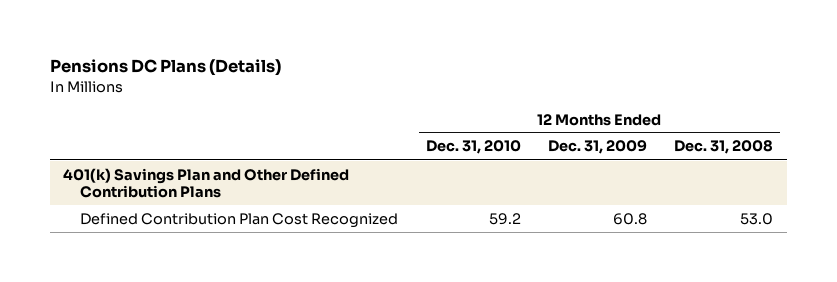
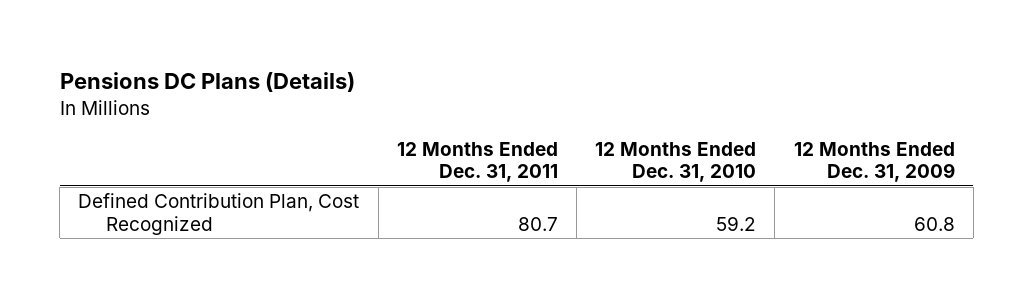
[674,140,774,155] Dec. 31, 2008 -> none
none -> [396,141,558,183] 12 Months Ended Dec. 31, 2011
[63,167,350,198] 401(k) Savings Plan and Other Defined Contribution Plans -> none
[80,212,399,228] Defined Contribution Plan Cost Recognized -> [78,193,360,235] Defined Contribution Plan, Cost Recognized

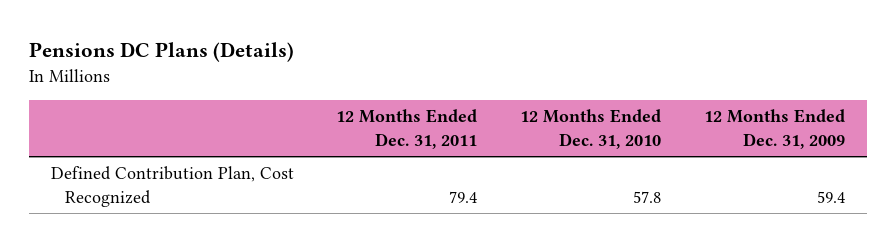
[517,216,558,231] 80.7 -> [449,190,478,203] 79.4
[716,215,757,231] 59.2 -> [633,190,662,203] 57.8
[913,216,955,231] 60.8 -> [817,190,846,203] 59.4

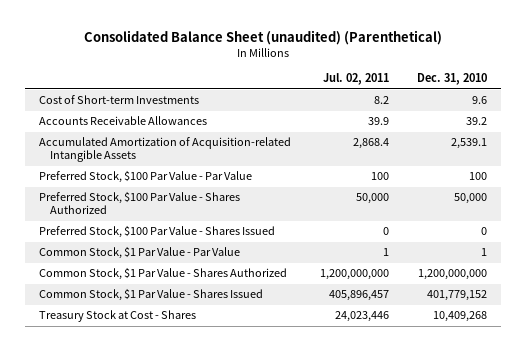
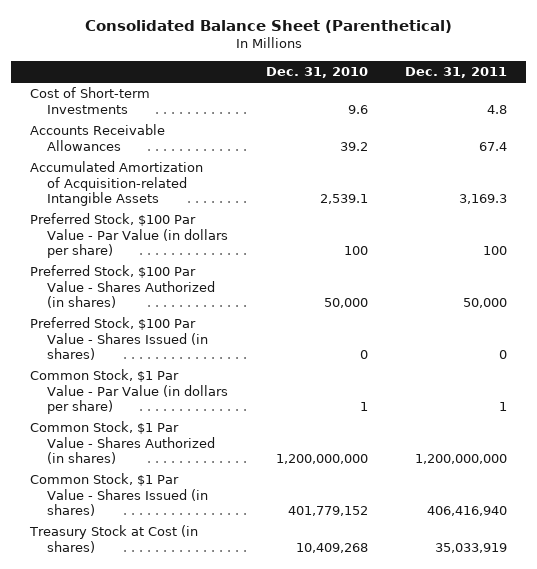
[84,29,443,45] Consolidated Balance Sheet (unaudited) (Parenthetical) -> [84,19,452,33] Consolidated Balance Sheet (Parenthetical)
[322,73,389,86] Jul. 02, 2011 -> none
none -> [405,66,508,78] Dec. 31, 2011
[38,170,252,184] Preferred Stock, $100 Par Value - Par Value -> [30,213,229,258] Preferred Stock, $100 Par Value - Par Value (in dollars per share)
[38,191,240,215] Preferred Stock, $100 Par Value - Shares Authorized -> [30,265,216,308] Preferred Stock, $100 Par Value - Shares Authorized (in shares)
[38,225,275,239] Preferred Stock, $100 Par Value - Shares Issued -> [30,317,209,360] Preferred Stock, $100 Par Value - Shares Issued (in shares)
[38,246,240,260] Common Stock, $1 Par Value - Par Value -> [30,369,229,414] Common Stock, $1 Par Value - Par Value (in dollars per share)
[38,267,287,281] Common Stock, $1 Par Value - Shares Authorized -> [30,421,216,464] Common Stock, $1 Par Value - Shares Authorized (in shares)
[38,288,263,302] Common Stock, $1 Par Value - Shares Issued -> [30,473,209,516] Common Stock, $1 Par Value - Shares Issued (in shares)
[38,310,196,323] Treasury Stock at Cost - Shares -> [29,525,199,553] Treasury Stock at Cost (in shares)

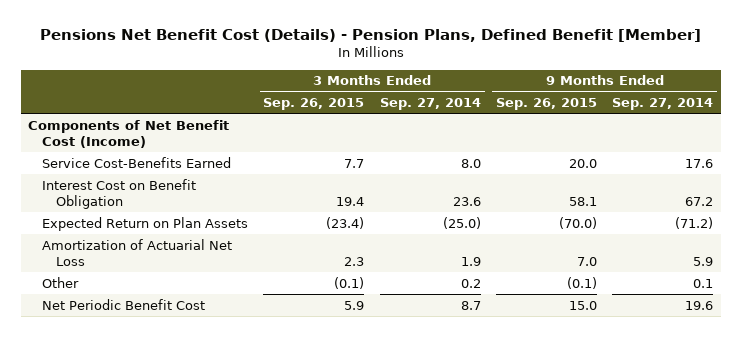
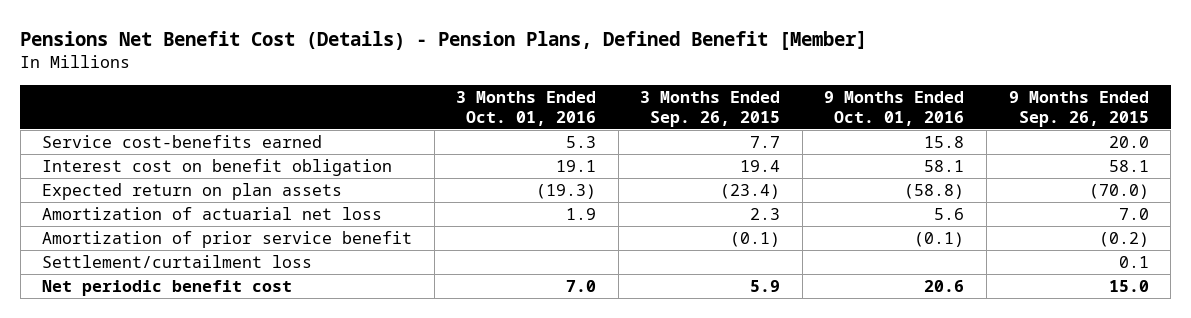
[379,98,481,111] Sep. 27, 2014 -> none
[612,98,714,111] Sep. 27, 2014 -> none
none -> [456,90,597,126] 3 Months Ended Oct. 01, 2016
none -> [824,90,965,126] 9 Months Ended Oct. 01, 2016
[28,119,230,148] Components of Net Benefit Cost (Income) -> none
[42,276,80,288] Other -> none
[42,156,232,168] Service Cost-Benefits Earned -> [42,135,323,149] Service cost-benefits earned
[42,178,197,209] Interest Cost on Benefit Obligation -> [42,159,393,177] Interest cost on benefit obligation
[42,216,249,231] Expected Return on Plan Assets -> [42,183,343,201] Expected return on plan assets
[42,238,233,266] Amortization of Actuarial Net Loss -> [42,207,383,221] Amortization of actuarial net loss
none -> [42,231,413,249] Amortization of prior service benefit
none -> [42,255,313,269] Settlement/curtailment loss
[42,298,206,310] Net Periodic Benefit Cost -> [42,280,293,297] Net periodic benefit cost

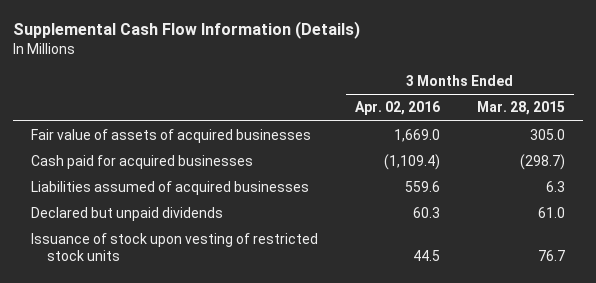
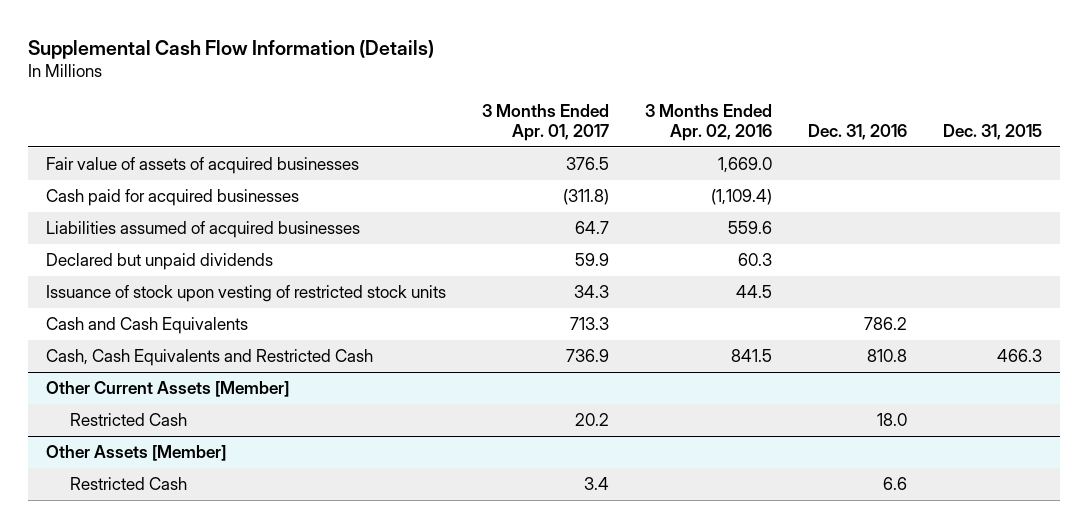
[476,101,565,116] Mar. 28, 2015 -> none
none -> [482,103,610,141] 3 Months Ended Apr. 01, 2017
none -> [807,123,907,140] Dec. 31, 2016
none -> [942,123,1042,140] Dec. 31, 2015
none -> [46,317,249,335] Cash and Cash Equivalents
none -> [46,349,374,367] Cash, Cash Equivalents and Restricted Cash
none -> [46,381,290,398] Other Current Assets [Member]
none -> [70,413,188,427] Restricted Cash
none -> [46,445,227,462] Other Assets [Member]
none -> [70,477,188,491] Restricted Cash

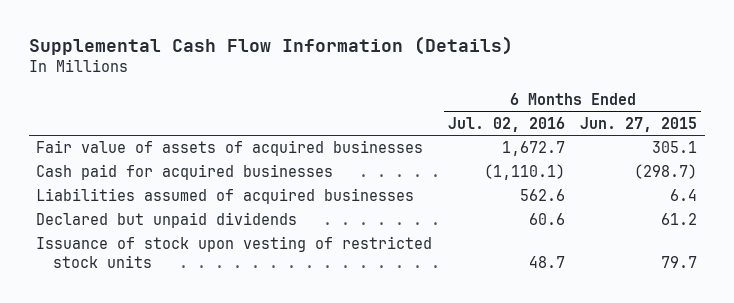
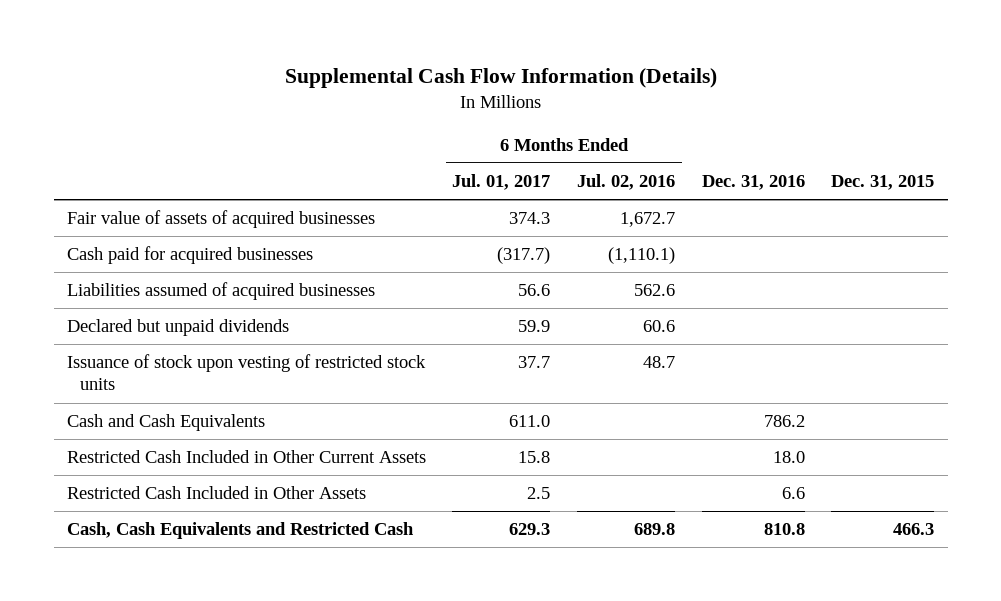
[580,116,698,132] Jun. 27, 2015 -> none
none -> [452,174,551,191] Jul. 01, 2017
none -> [701,175,805,191] Dec. 31, 2016
none -> [831,175,935,191] Dec. 31, 2015
none -> [66,414,265,432] Cash and Cash Equivalents
none -> [66,450,426,464] Restricted Cash Included in Other Current Assets
none -> [66,486,366,500] Restricted Cash Included in Other Assets
none -> [66,522,414,540] Cash, Cash Equivalents and Restricted Cash

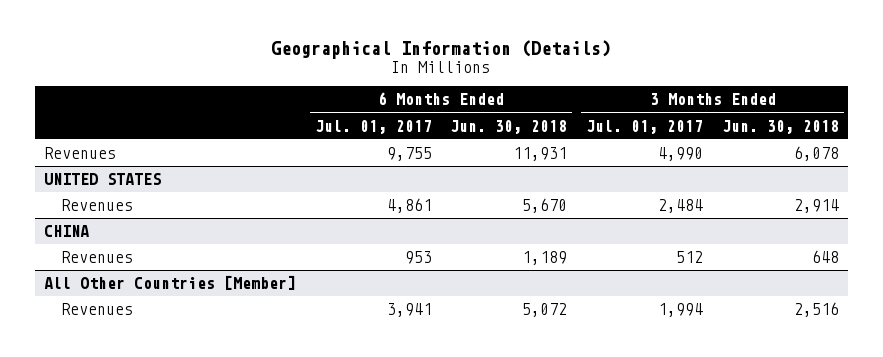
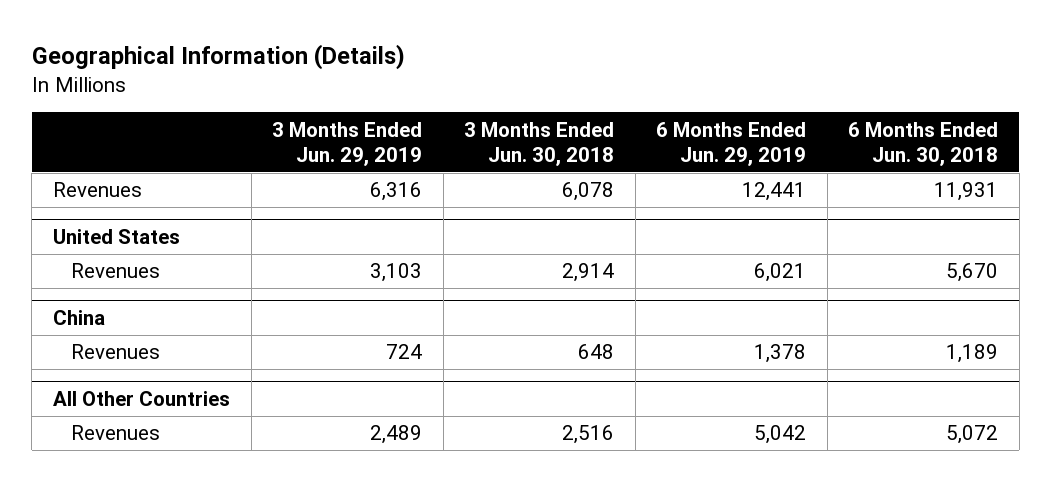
[314,119,432,134] Jul. 01, 2017 -> none
[586,119,704,134] Jul. 01, 2017 -> none
none -> [272,121,423,166] 3 Months Ended Jun. 29, 2019
none -> [656,121,807,166] 6 Months Ended Jun. 29, 2019
[43,173,161,186] UNITED STATES -> [53,229,181,245] United States
[43,225,89,238] CHINA -> [53,310,106,326] China
[43,275,296,291] All Other Countries [Member] -> [53,391,231,407] All Other Countries

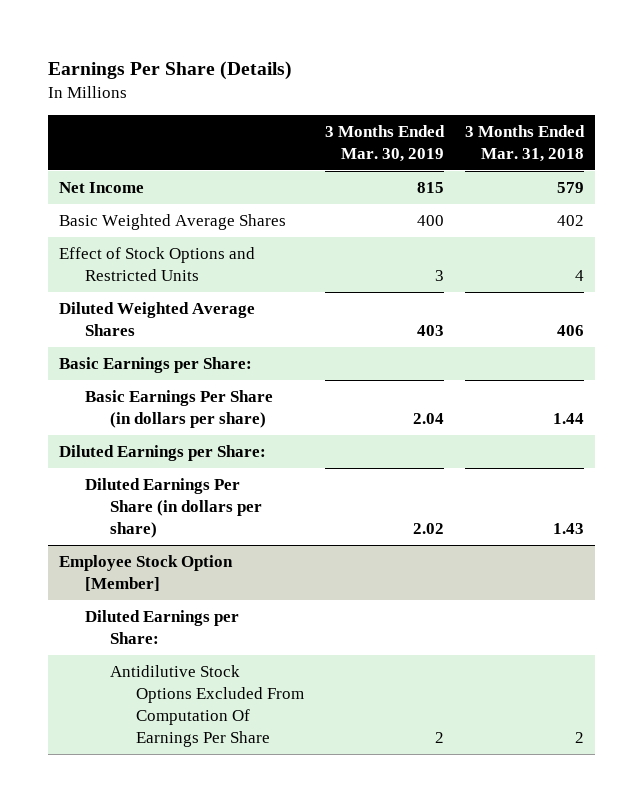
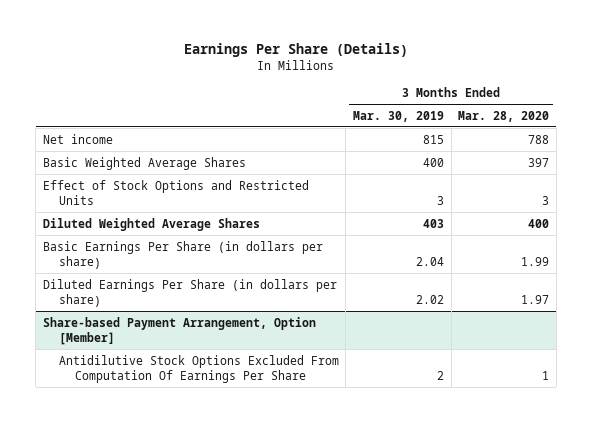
[465,124,586,162] 3 Months Ended Mar. 31, 2018 -> none
none -> [458,110,550,122] Mar. 28, 2020
[58,181,144,193] Net Income -> [42,133,113,144] Net income
[58,356,252,373] Basic Earnings per Share: -> none
[58,444,266,461] Diluted Earnings per Share: -> none
[84,609,239,644] Diluted Earnings per Share: -> none
[58,554,233,591] Employee Stock Option [Member] -> [42,316,316,345] Share-based Payment Arrangement, Option [Member]

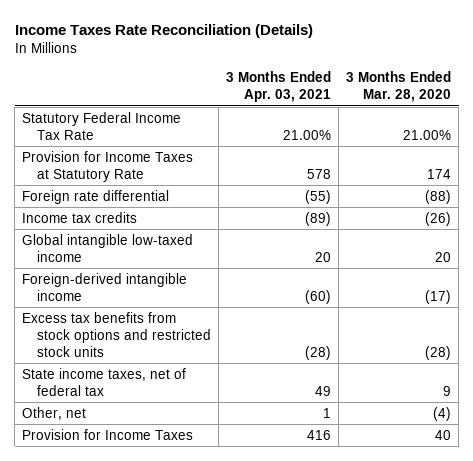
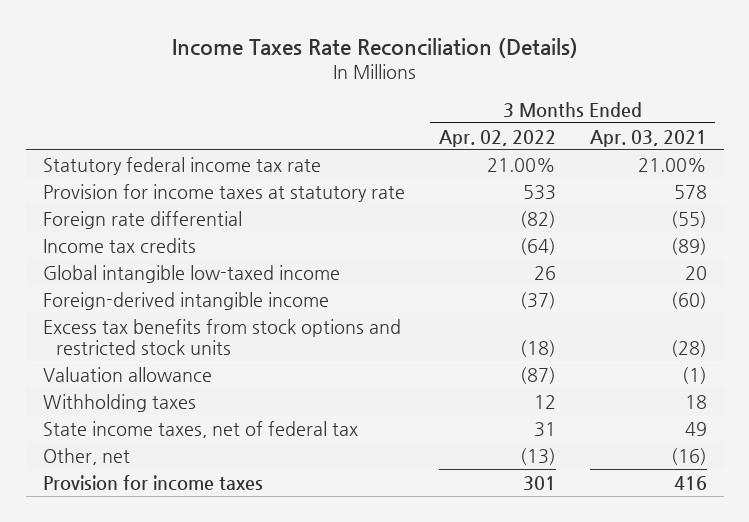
[346,71,452,103] 3 Months Ended Mar. 28, 2020 -> none
none -> [438,129,556,147] Apr. 02, 2022
[22,111,182,140] Statutory Federal Income Tax Rate -> [42,156,321,175] Statutory federal income tax rate
[22,150,194,182] Provision for Income Taxes at Statutory Rate -> [42,183,405,202] Provision for income taxes at statutory rate
none -> [42,366,212,382] Valuation allowance
none -> [42,393,196,412] Withholding taxes
[323,407,332,418] 1 -> [670,447,707,465] (16)
[22,428,194,440] Provision for Income Taxes -> [42,474,263,491] Provision for income taxes

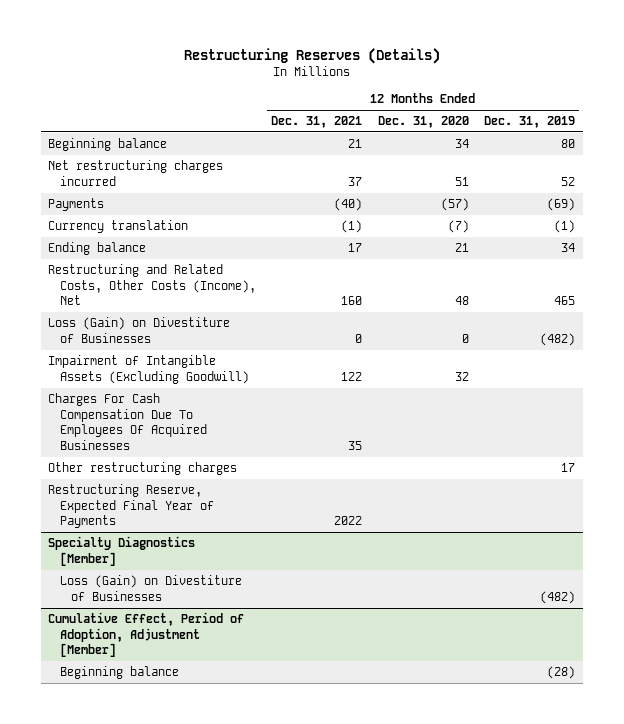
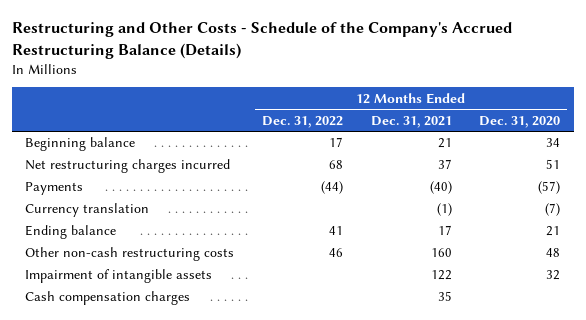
[183,47,440,64] Restructuring Reserves (Details) -> [11,22,512,59] Restructuring and Other Costs - Schedule of the Company's Accrued Restructuring Balance (Details)
[484,116,576,129] Dec. 31, 2019 -> none
none -> [262,115,344,128] Dec. 31, 2022
[48,317,231,343] Loss (Gain) on Divestiture of Businesses -> none
[48,462,238,476] Other restructuring charges -> none
[48,484,214,529] Restructuring Reserve, Expected Final Year of Payments -> none
[48,536,196,566] Specialty Diagnostics [Member] -> none
[59,575,242,601] Loss (Gain) on Divestiture of Businesses -> none
[48,612,245,658] Cumulative Effect, Period of Adoption, Adjustment [Member] -> none
[59,666,179,680] Beginning balance -> none
[48,264,256,306] Restructuring and Related Costs, Other Costs (Income), Net -> [25,247,235,262] Other non-cash restructuring costs
[48,355,249,384] Impairment of Intangible Assets (Excluding Goodwill) -> [25,269,213,284] Impairment of intangible assets
[48,393,207,451] Charges For Cash Compensation Due To Employees Of Acquired Businesses -> [25,291,191,306] Cash compensation charges

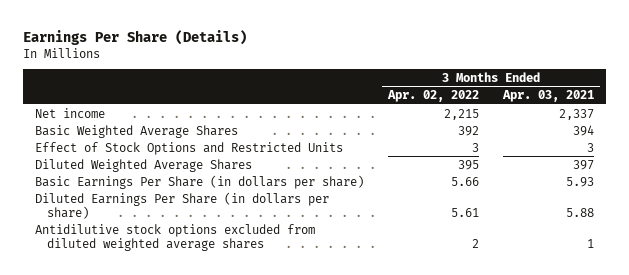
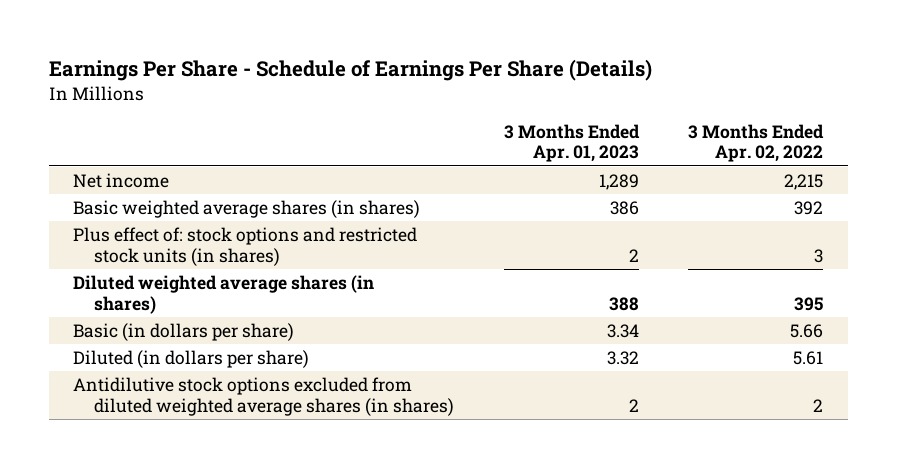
[23,29,248,45] Earnings Per Share (Details) -> [48,59,652,82] Earnings Per Share - Schedule of Earnings Per Share (Details)
[502,90,595,103] Apr. 03, 2021 -> none
none -> [503,123,640,163] 3 Months Ended Apr. 01, 2023
[35,124,239,138] Basic Weighted Average Shares -> [73,199,421,218] Basic weighted average shares (in shares)
[35,141,344,155] Effect of Stock Options and Restricted Units -> [73,226,418,266] Plus effect of: stock options and restricted stock units (in shares)
[35,158,253,172] Diluted Weighted Average Shares -> [73,274,375,314] Diluted weighted average shares (in shares)
[35,174,365,189] Basic Earnings Per Share (in dollars per share) -> [73,322,295,341] Basic (in dollars per share)
[35,191,330,219] Diluted Earnings Per Share (in dollars per share) -> [73,349,310,368] Diluted (in dollars per share)
[35,223,316,251] Antidilutive stock options excluded from diluted weighted average shares -> [73,376,455,416] Antidilutive stock options excluded from diluted weighted average shares (in shares)

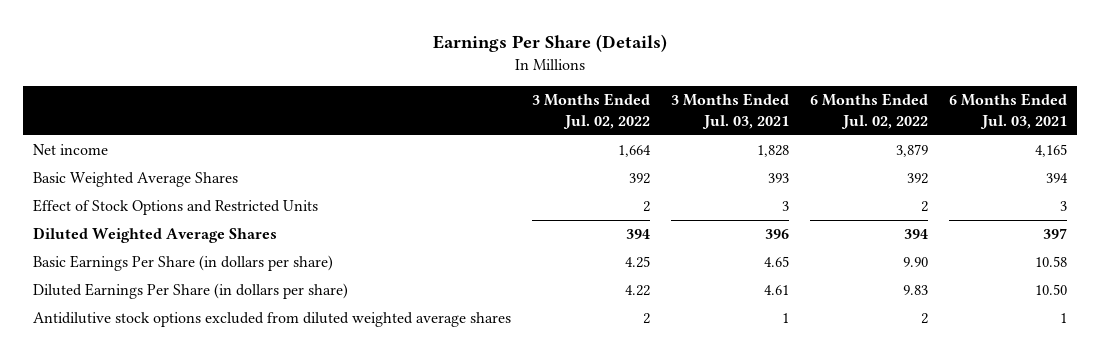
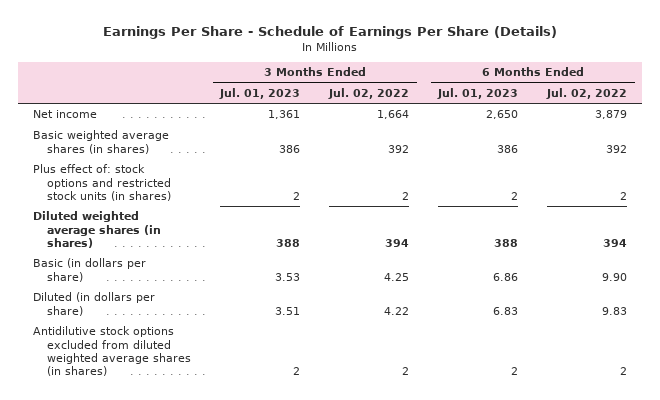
[433,33,668,52] Earnings Per Share (Details) -> [103,25,558,39] Earnings Per Share - Schedule of Earnings Per Share (Details)
[671,93,790,129] 3 Months Ended Jul. 03, 2021 -> none
[948,93,1067,129] 6 Months Ended Jul. 03, 2021 -> none
none -> [219,87,301,99] Jul. 01, 2023
none -> [437,87,519,99] Jul. 01, 2023
[33,172,239,188] Basic Weighted Average Shares -> [32,130,169,154] Basic weighted average shares (in shares)
[33,199,319,216] Effect of Stock Options and Restricted Units -> [32,164,172,202] Plus effect of: stock options and restricted stock units (in shares)
[33,227,278,244] Diluted Weighted Average Shares -> [32,211,162,249] Diluted weighted average shares (in shares)
[33,255,334,272] Basic Earnings Per Share (in dollars per share) -> [32,258,146,282] Basic (in dollars per share)
[33,283,349,300] Diluted Earnings Per Share (in dollars per share) -> [32,292,155,316] Diluted (in dollars per share)
[33,312,512,328] Antidilutive stock options excluded from diluted weighted average shares -> [32,326,192,377] Antidilutive stock options excluded from diluted weighted average shares (in shares)

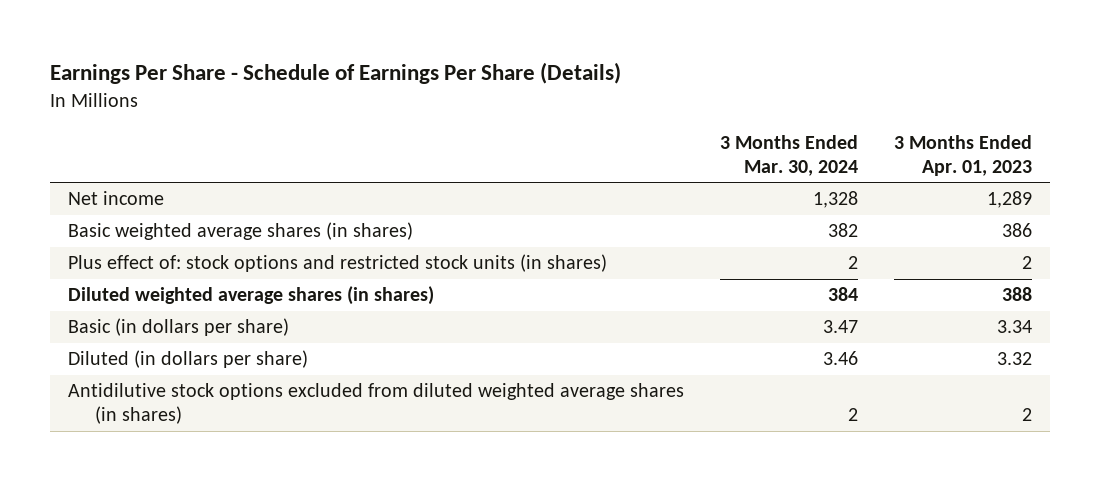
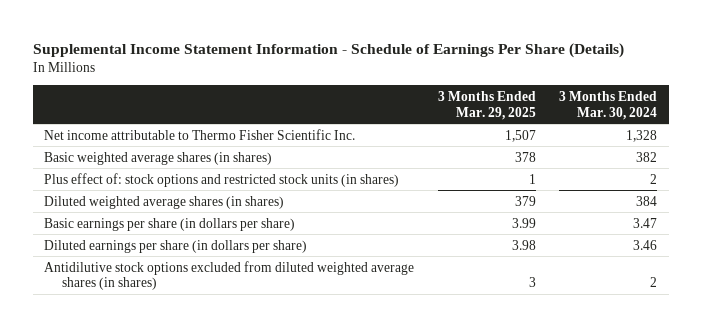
[49,62,621,85] Earnings Per Share - Schedule of Earnings Per Share (Details) -> [32,42,624,58] Supplemental Income Statement Information - Schedule of Earnings Per Share (Details)
[894,134,1033,176] 3 Months Ended Apr. 01, 2023 -> none
none -> [437,90,536,120] 3 Months Ended Mar. 29, 2025
[67,191,164,206] Net income -> [44,128,356,140] Net income attributable to Thermo Fisher Scientific Inc.
[67,318,289,337] Basic (in dollars per share) -> [44,217,296,231] Basic earnings per share (in dollars per share)
[67,350,308,369] Diluted (in dollars per share) -> [44,239,308,253] Diluted earnings per share (in dollars per share)

